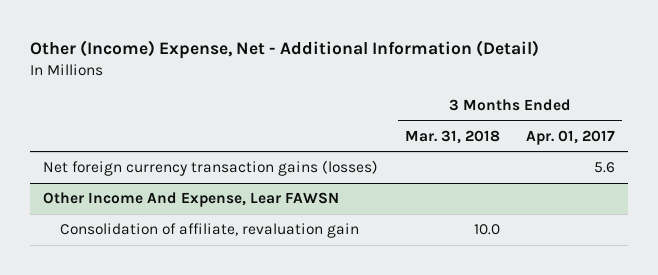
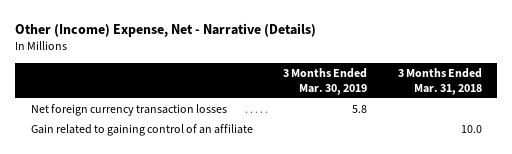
[30,40,540,60] Other (Income) Expense, Net - Additional Information (Detail) -> [15,23,317,38] Other (Income) Expense, Net - Narrative (Details)
[526,129,616,145] Apr. 01, 2017 -> none
none -> [283,67,368,95] 3 Months Ended Mar. 30, 2019
[43,192,340,208] Other Income And Expense, Lear FAWSN -> none
[59,223,359,239] Consolidation of affiliate, revaluation gain -> none
[43,160,379,177] Net foreign currency transaction gains (losses) -> [30,104,227,117] Net foreign currency transaction losses
none -> [30,124,253,137] Gain related to gaining control of an affiliate

